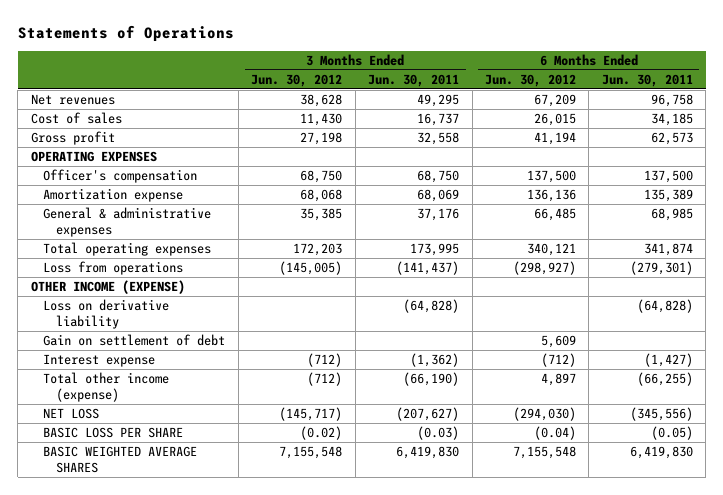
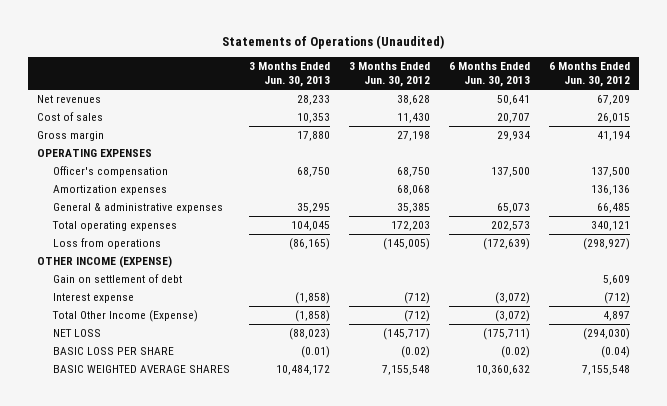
[17,24,234,42] Statements of Operations -> [222,34,445,49] Statements of Operations (Unaudited)
[368,73,460,87] Jun. 30, 2011 -> none
[601,73,693,87] Jun. 30, 2011 -> none
none -> [249,62,331,88] 3 Months Ended Jun. 30, 2013
none -> [448,62,530,88] 6 Months Ended Jun. 30, 2013
[30,131,115,146] Gross profit -> [37,131,105,142] Gross margin
[43,188,184,203] Amortization expense -> [53,185,168,196] Amortization expenses
[43,299,170,329] Loss on derivative liability -> none
[43,372,170,402] Total other income (expense) -> [52,310,199,323] Total Other Income (Expense)

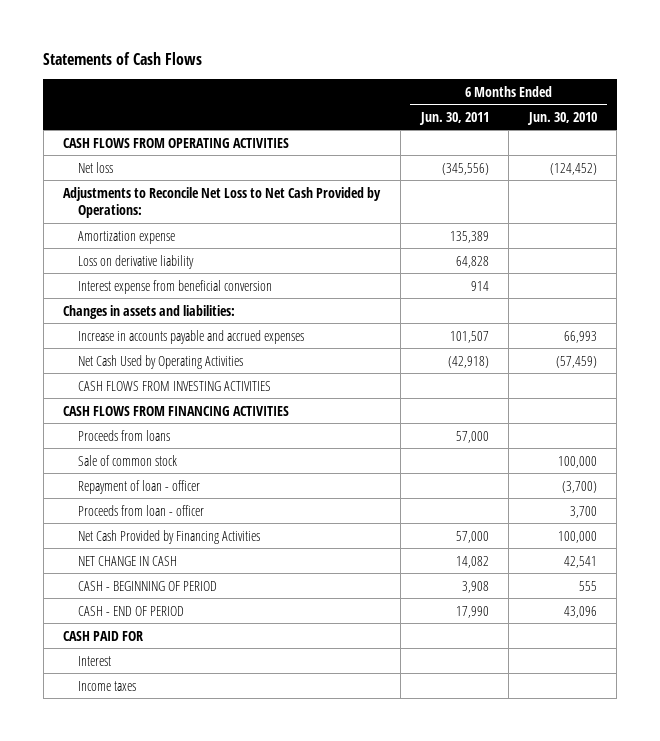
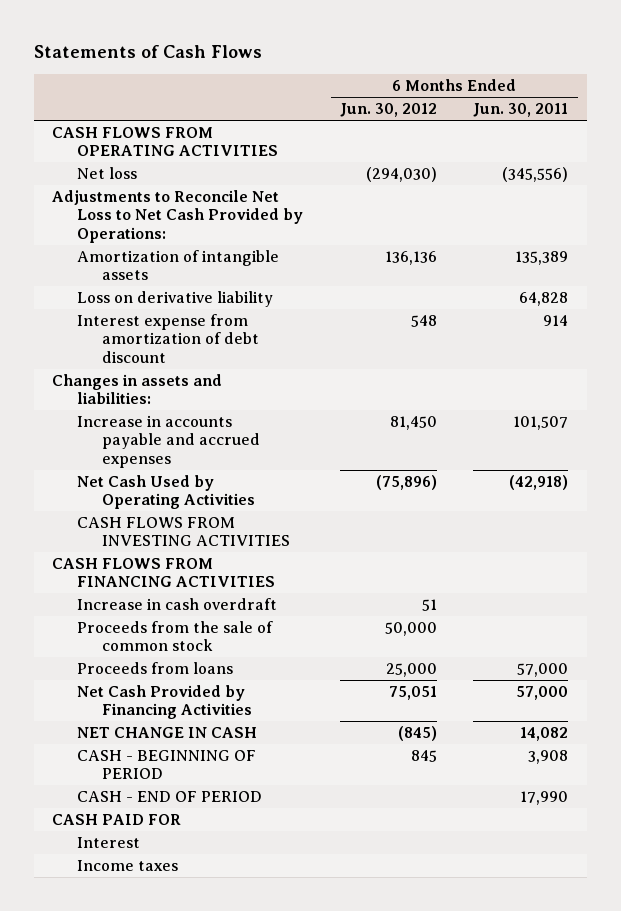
[526,111,597,125] Jun. 30, 2010 -> none
none -> [339,103,437,118] Jun. 30, 2012
[78,230,176,244] Amortization expense -> [76,249,279,281] Amortization of intangible assets
[78,279,273,294] Interest expense from beneficial conversion -> [76,313,259,363] Interest expense from amortization of debt discount
none -> [76,597,277,610] Increase in cash overdraft
none -> [76,620,273,652] Proceeds from the sale of common stock
[78,454,178,466] Sale of common stock -> none
[78,479,201,494] Repayment of loan - officer -> none
[78,504,205,516] Proceeds from loan - officer -> none

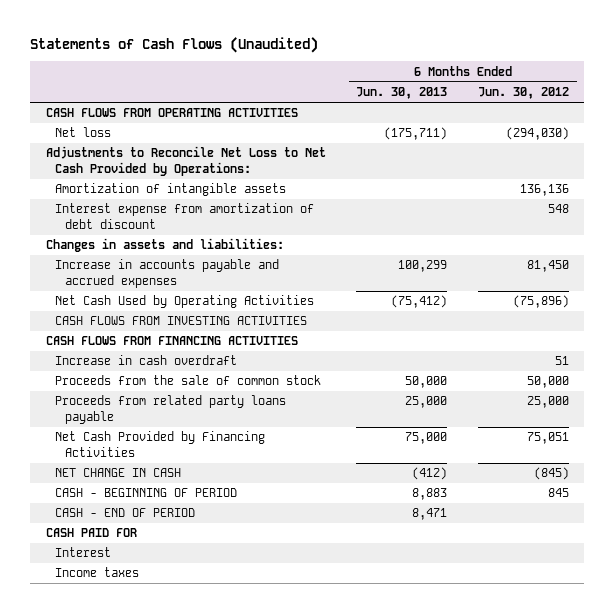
[33,45,262,59] Statements of Cash Flows -> [30,37,319,54] Statements of Cash Flows (Unaudited)
[473,103,569,118] Jun. 30, 2011 -> none
none -> [356,87,448,100] Jun. 30, 2013
[76,290,273,307] Loss on derivative liability -> none
[76,661,233,674] Proceeds from loans -> [55,395,287,424] Proceeds from related party loans payable

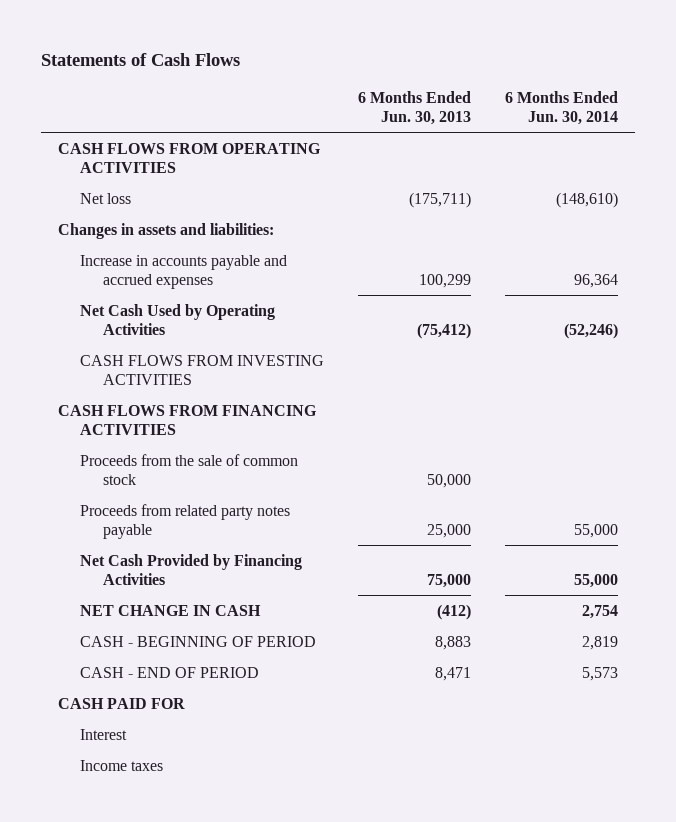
[30,37,319,54] Statements of Cash Flows (Unaudited) -> [40,52,240,66] Statements of Cash Flows
[478,87,570,100] Jun. 30, 2012 -> none
none -> [504,90,618,125] 6 Months Ended Jun. 30, 2014
[45,146,326,176] Adjustments to Reconcile Net Loss to Net Cash Provided by Operations: -> none
[55,183,287,197] Amortization of intangible assets -> none
[55,203,315,229] Interest expense from amortization of debt discount -> none
[55,355,238,366] Increase in cash overdraft -> none
[55,395,287,424] Proceeds from related party loans payable -> [80,503,291,540] Proceeds from related party notes payable

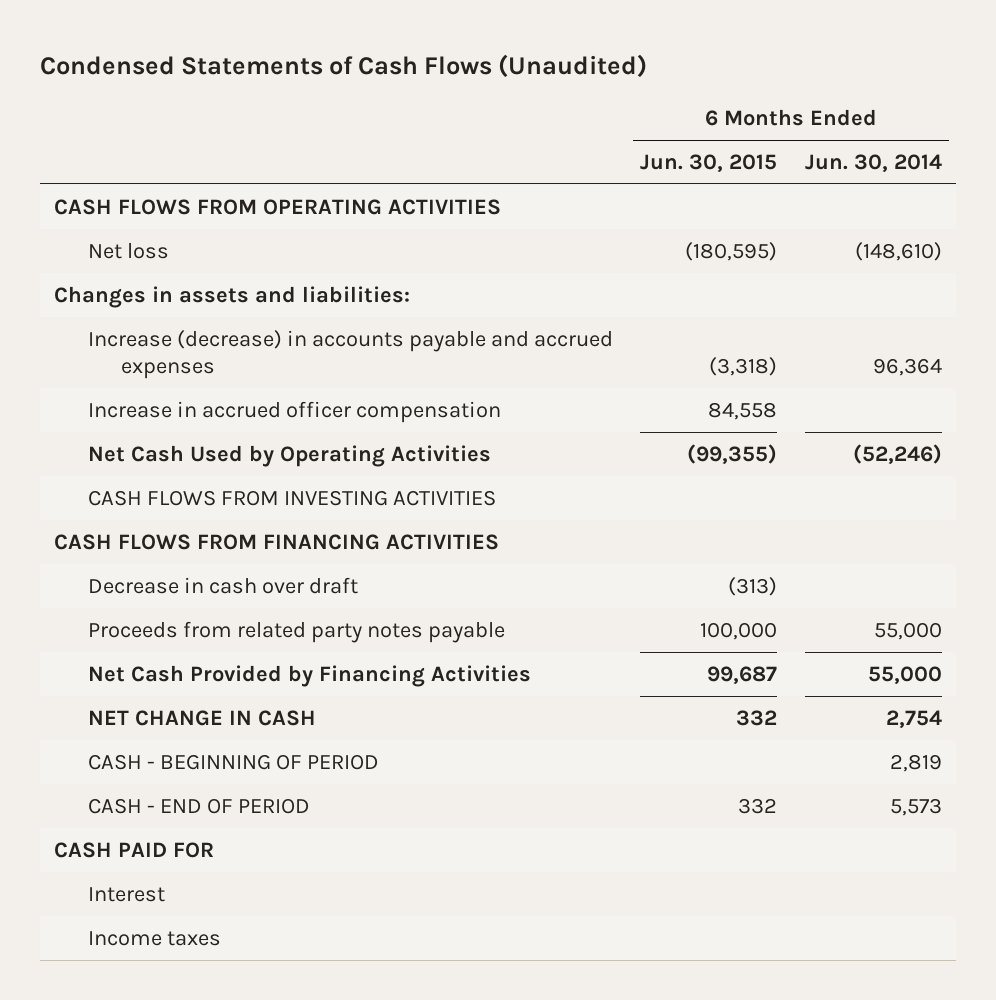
[40,52,240,66] Statements of Cash Flows -> [40,54,648,79] Condensed Statements of Cash Flows (Unaudited)
[358,90,472,125] 6 Months Ended Jun. 30, 2013 -> none
none -> [640,153,778,172] Jun. 30, 2015
[80,254,288,290] Increase in accounts payable and accrued expenses -> [87,329,613,380] Increase (decrease) in accounts payable and accrued expenses
none -> [87,400,501,423] Increase in accrued officer compensation
[80,453,299,486] Proceeds from the sale of common stock -> none
none -> [87,576,358,594] Decrease in cash over draft

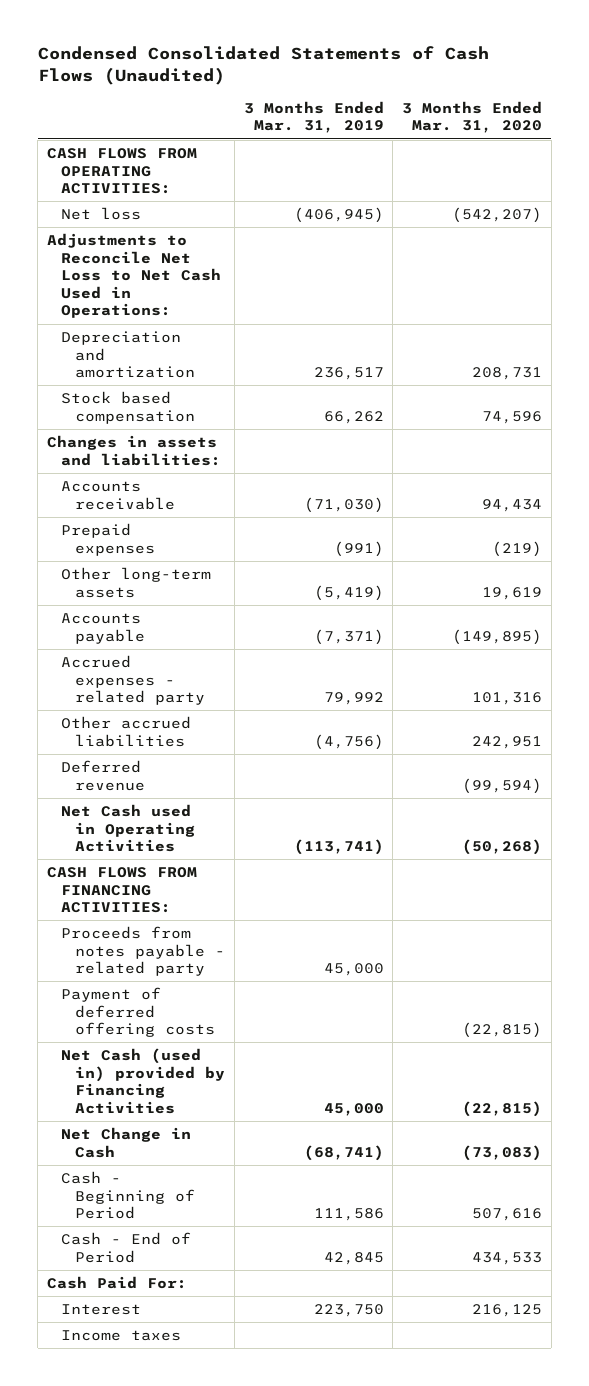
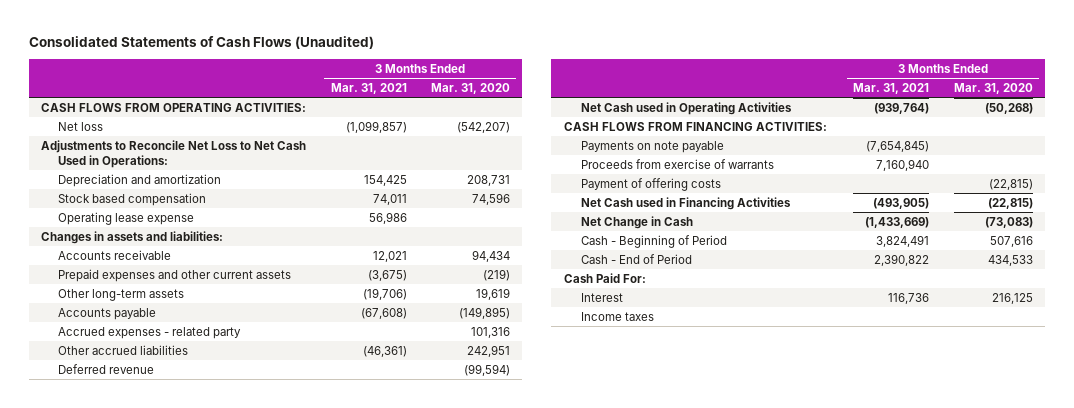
[37,46,489,85] Condensed Consolidated Statements of Cash Flows (Unaudited) -> [28,35,374,49] Consolidated Statements of Cash Flows (Unaudited)
[243,100,384,134] 3 Months Ended Mar. 31, 2019 -> none
none -> [330,83,407,95] Mar. 31, 2021
none -> [58,211,195,225] Operating lease expense
[61,522,156,556] Prepaid expenses -> [58,268,292,282] Prepaid expenses and other current assets
[61,925,226,977] Proceeds from notes payable - related party -> none
none -> [580,140,724,153] Payments on note payable
none -> [580,158,774,169] Proceeds from exercise of warrants
[61,986,216,1038] Payment of deferred offering costs -> [580,177,721,191] Payment of offering costs
[61,1047,226,1114] Net Cash (used in) provided by Financing Activities -> [580,196,791,210] Net Cash used in Financing Activities

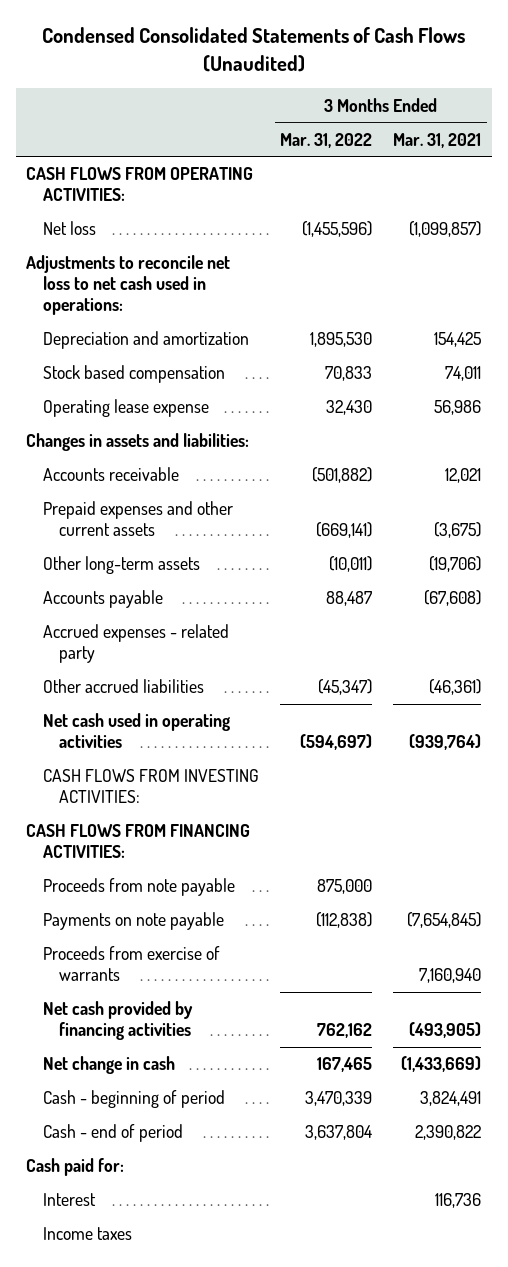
[28,35,374,49] Consolidated Statements of Cash Flows (Unaudited) -> [41,27,465,72] Condensed Consolidated Statements of Cash Flows (Unaudited)
[431,83,511,95] Mar. 31, 2020 -> none
none -> [279,132,372,148] Mar. 31, 2022
[41,139,307,168] Adjustments to Reconcile Net Loss to Net Cash Used in Operations: -> [26,255,231,316] Adjustments to reconcile net loss to net cash used in operations:
[58,363,155,374] Deferred revenue -> none
[580,101,792,115] Net Cash used in Operating Activities -> [42,713,230,749] Net cash used in operating activities
none -> [42,769,259,804] CASH FLOWS FROM INVESTING ACTIVITIES:
none -> [42,878,235,897] Proceeds from note payable
[580,177,721,191] Payment of offering costs -> none
[580,196,791,210] Net Cash used in Financing Activities -> [42,1001,193,1041] Net cash provided by financing activities
[580,215,693,229] Net Change in Cash -> [42,1056,175,1075] Net change in cash
[580,234,727,248] Cash - Beginning of Period -> [42,1090,225,1109] Cash - beginning of period
[580,253,692,264] Cash - End of Period -> [42,1124,183,1143] Cash - end of period
[563,272,646,283] Cash Paid For: -> [26,1158,125,1177] Cash paid for:

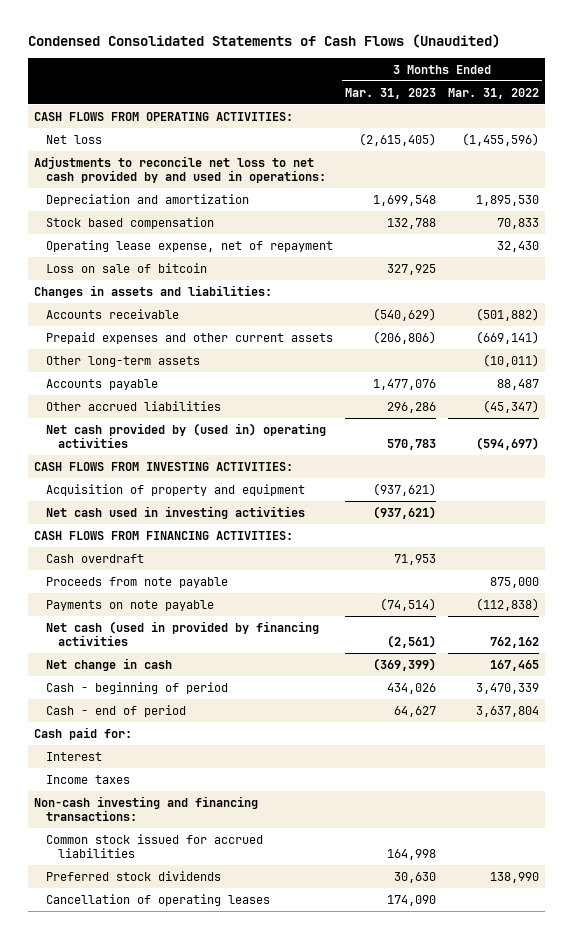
[393,132,482,148] Mar. 31, 2021 -> none
none -> [344,87,436,99] Mar. 31, 2023
[26,255,231,316] Adjustments to reconcile net loss to net cash used in operations: -> [33,155,326,183] Adjustments to reconcile net loss to net cash provided by and used in operations:
[42,399,209,418] Operating lease expense -> [45,239,333,252] Operating lease expense, net of repayment
none -> [45,262,207,273] Loss on sale of bitcoin
[42,624,229,664] Accrued expenses - related party -> none
[42,713,230,749] Net cash used in operating activities -> [45,422,326,448] Net cash provided by (used in) operating activities
none -> [45,483,305,496] Acquisition of property and equipment
none -> [45,505,305,519] Net cash used in investing activities
none -> [45,553,144,563] Cash overdraft
[42,946,220,982] Proceeds from exercise of warrants -> none
[42,1001,193,1041] Net cash provided by financing activities -> [45,620,319,646] Net cash (used in provided by financing activities
none -> [33,795,258,821] Non-cash investing and financing transactions:
none -> [45,833,263,858] Common stock issued for accrued liabilities
none -> [45,870,221,881] Preferred stock dividends
none -> [45,893,270,906] Cancellation of operating leases

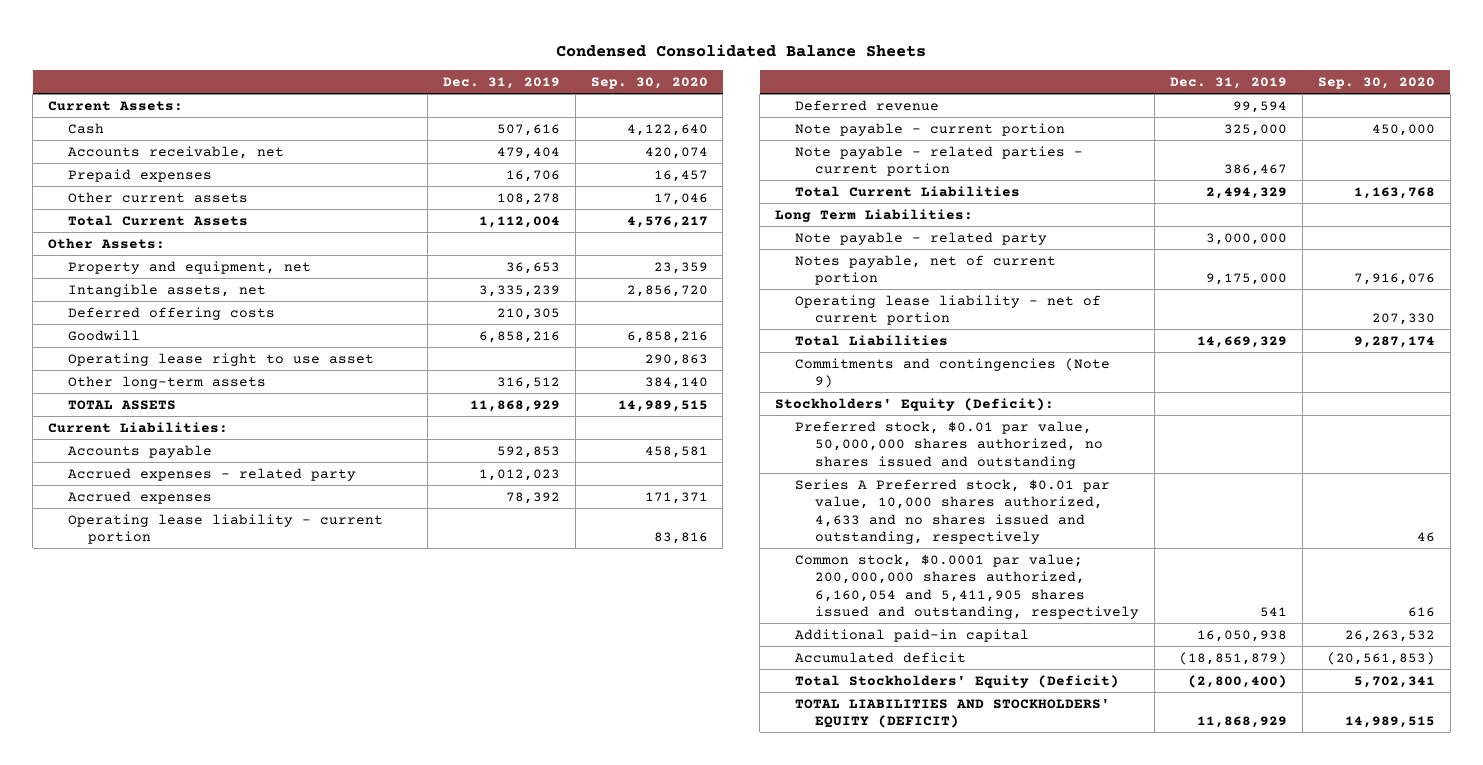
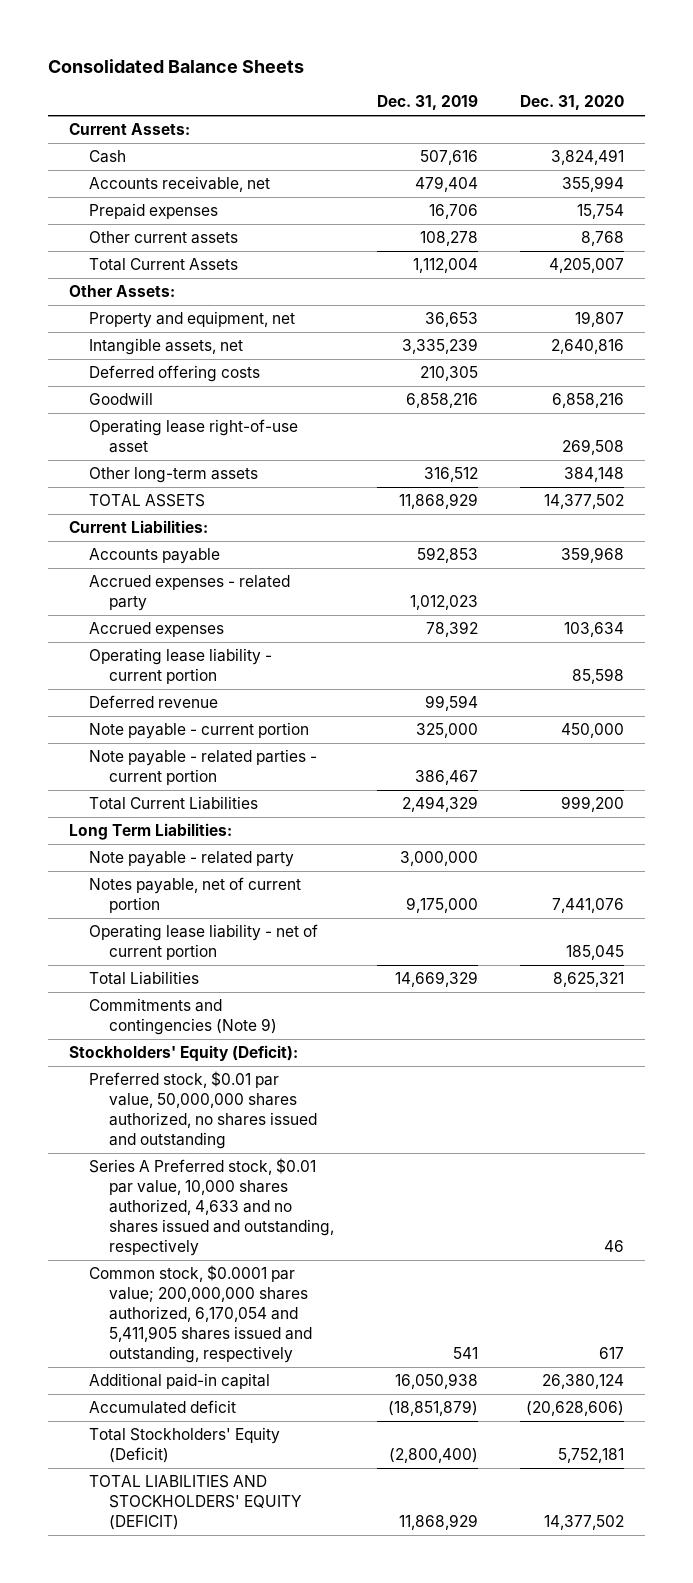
[556,43,927,57] Condensed Consolidated Balance Sheets -> [48,58,305,73] Consolidated Balance Sheets
[590,76,708,89] Sep. 30, 2020 -> none
none -> [519,95,624,111] Dec. 31, 2020
[67,352,374,366] Operating lease right to use asset -> [89,419,299,454] Operating lease right-of-use asset
[794,553,1139,620] Common stock, $0.0001 par value; 200,000,000 shares authorized, 6,160,054 and 5,411,905 shares issued and outstanding, respectively -> [89,1265,313,1364] Common stock, $0.0001 par value; 200,000,000 shares authorized, 6,170,054 and 5,411,905 shares issued and outstanding, respectively

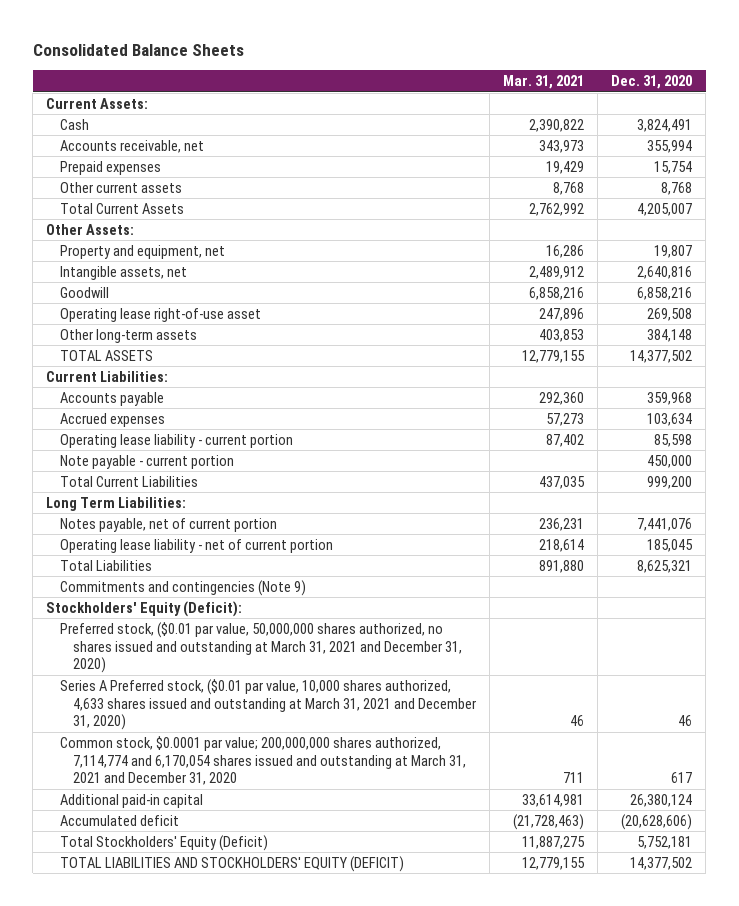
[376,95,478,111] Dec. 31, 2019 -> none
none -> [503,75,585,90] Mar. 31, 2021
[89,365,261,383] Deferred offering costs -> none
[89,575,291,612] Accrued expenses - related party -> none
[89,695,219,709] Deferred revenue -> none
[89,749,318,786] Note payable - related parties - current portion -> none
[89,851,295,868] Note payable - related party -> none
[89,1071,318,1150] Preferred stock, $0.01 par value, 50,000,000 shares authorized, no shares issued and outstanding -> [59,621,463,674] Preferred stock, ($0.01 par value, 50,000,000 shares authorized, no shares issued and outstanding at March 31, 2021 and December 31, 2020)
[89,1158,335,1257] Series A Preferred stock, $0.01 par value, 10,000 shares authorized, 4,633 and no shares issued and outstanding, respectively -> [59,678,477,731] Series A Preferred stock, ($0.01 par value, 10,000 shares authorized, 4,633 shares issued and outstanding at March 31, 2021 and December 31, 2020)
[89,1265,313,1364] Common stock, $0.0001 par value; 200,000,000 shares authorized, 6,170,054 and 5,411,905 shares issued and outstanding, respectively -> [59,735,467,786] Common stock, $0.0001 par value; 200,000,000 shares authorized, 7,114,774 and 6,170,054 shares issued and outstanding at March 31, 2021 and December 31, 2020

